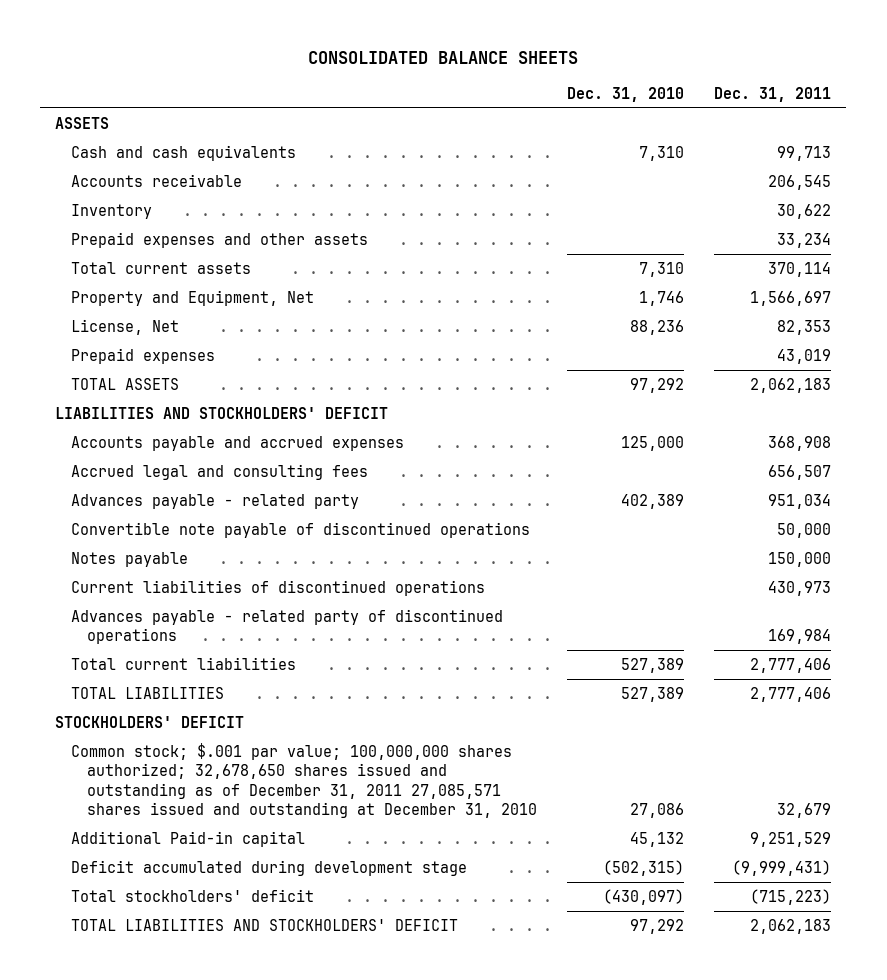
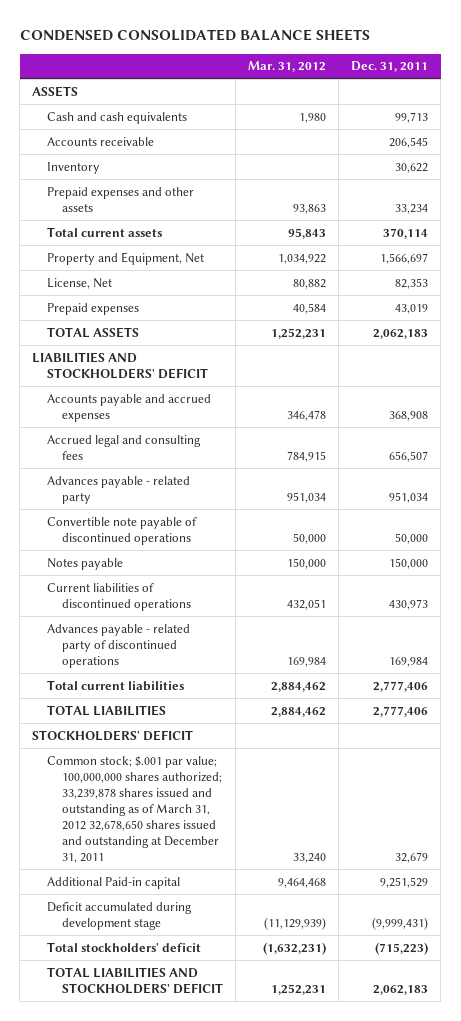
[308,50,579,64] CONSOLIDATED BALANCE SHEETS -> [19,29,370,42] CONDENSED CONSOLIDATED BALANCE SHEETS
[567,86,685,102] Dec. 31, 2010 -> none
none -> [247,61,326,73] Mar. 31, 2012
[71,743,538,818] Common stock; $.001 par value; 100,000,000 shares authorized; 32,678,650 shares issued and outstanding as of December 31, 2011 27,085,571 shares issued and outstanding at December 31, 2010 -> [47,755,222,863] Common stock; $.001 par value; 100,000,000 shares authorized; 33,239,878 shares issued and outstanding as of March 31, 2012 32,678,650 shares issued and outstanding at December 31, 2011

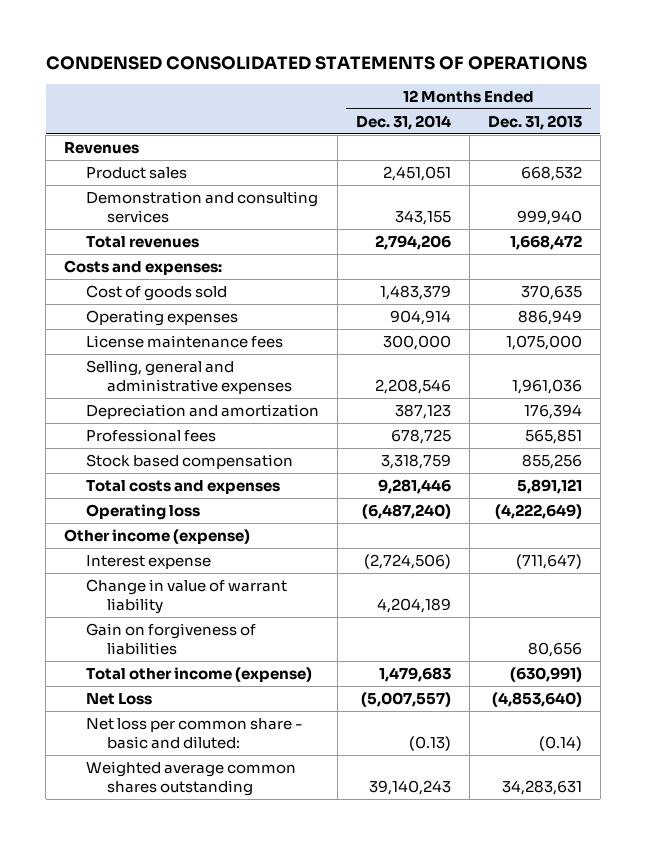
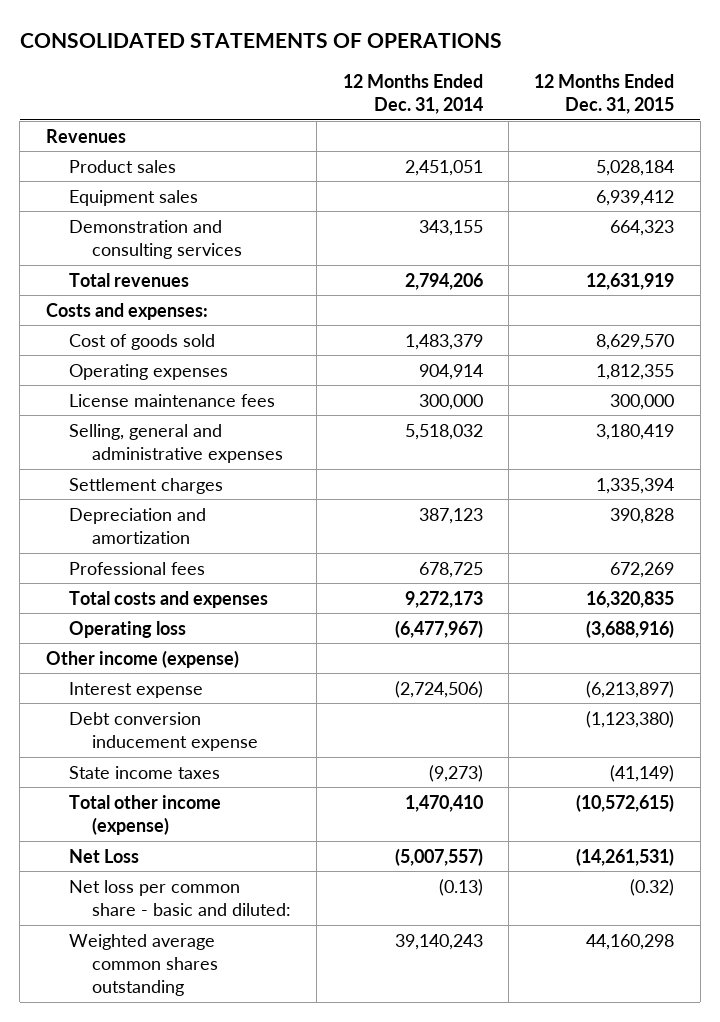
[45,55,587,70] CONDENSED CONSOLIDATED STATEMENTS OF OPERATIONS -> [19,32,502,48] CONSOLIDATED STATEMENTS OF OPERATIONS
[487,114,582,130] Dec. 31, 2013 -> none
none -> [534,73,675,115] 12 Months Ended Dec. 31, 2015
none -> [68,189,198,206] Equipment sales
[374,379,451,395] 2,208,546 -> [404,423,483,440] 5,518,032
none -> [68,477,223,494] Settlement charges
[85,453,293,469] Stock based compensation -> none
[377,478,451,494] 9,281,446 -> [404,590,483,608] 9,272,173
[361,503,451,519] (6,487,240) -> [394,619,483,638] (6,477,967)
[85,578,287,615] Change in value of warrant liability -> none
[85,622,256,656] Gain on forgiveness of liabilities -> none
none -> [68,711,258,752] Debt conversion inducement expense
none -> [68,765,220,779] State income taxes
[378,666,451,682] 1,479,683 -> [404,794,483,812] 1,470,410

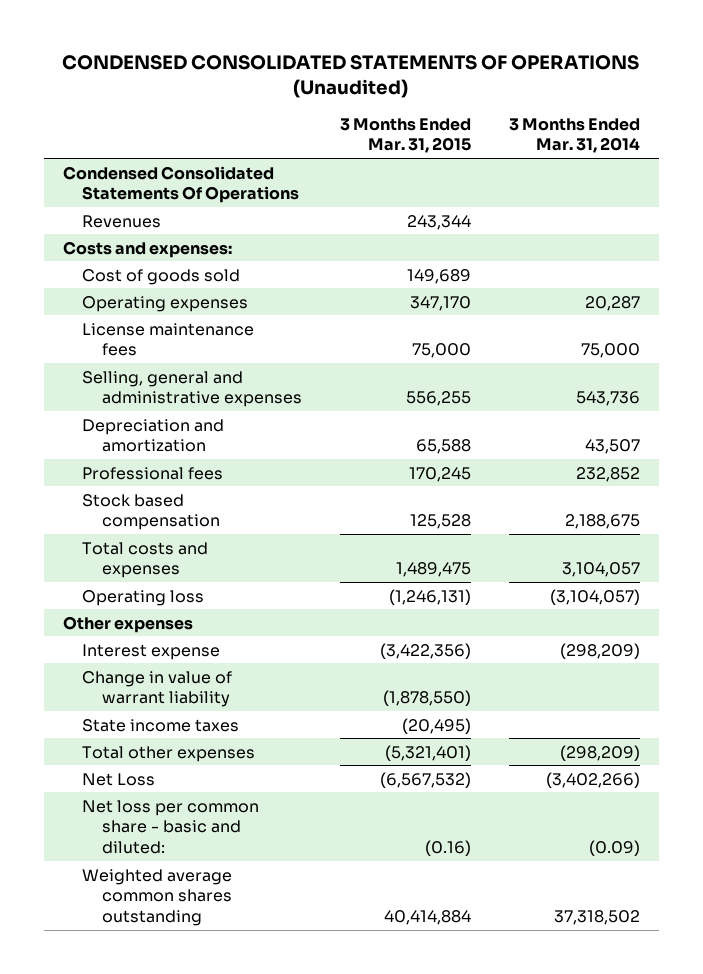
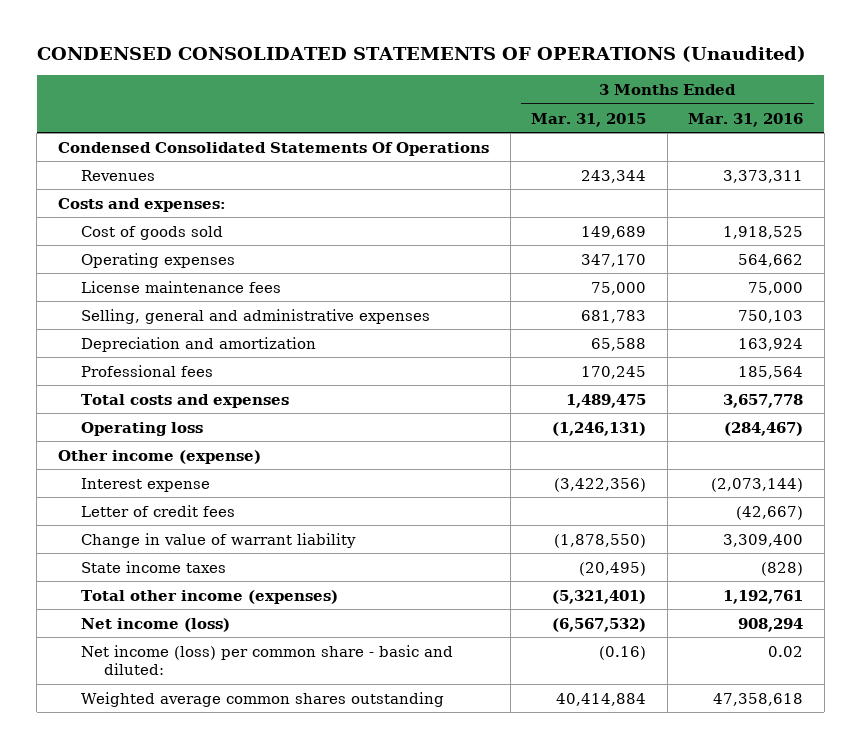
[509,117,641,154] 3 Months Ended Mar. 31, 2014 -> none
none -> [688,112,804,127] Mar. 31, 2016
[406,391,472,407] 556,255 -> [581,309,647,323] 681,783
[82,493,220,531] Stock based compensation -> none
[62,615,193,633] Other expenses -> [57,449,261,464] Other income (expense)
none -> [80,504,235,517] Letter of credit fees
[82,745,256,762] Total other expenses -> [80,589,338,604] Total other income (expenses)
[82,772,156,786] Net Loss -> [80,617,230,632] Net income (loss)
[82,799,260,854] Net loss per common share - basic and diluted: -> [80,644,453,675] Net income (loss) per common share - basic and diluted:

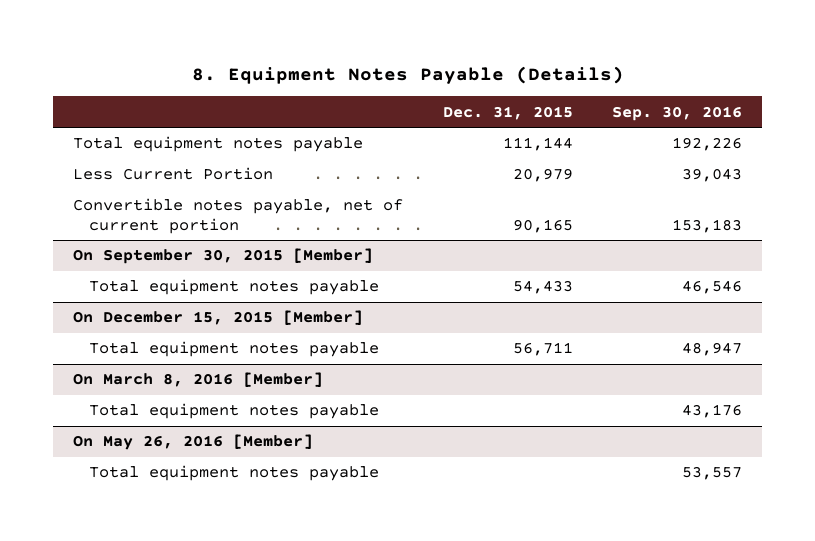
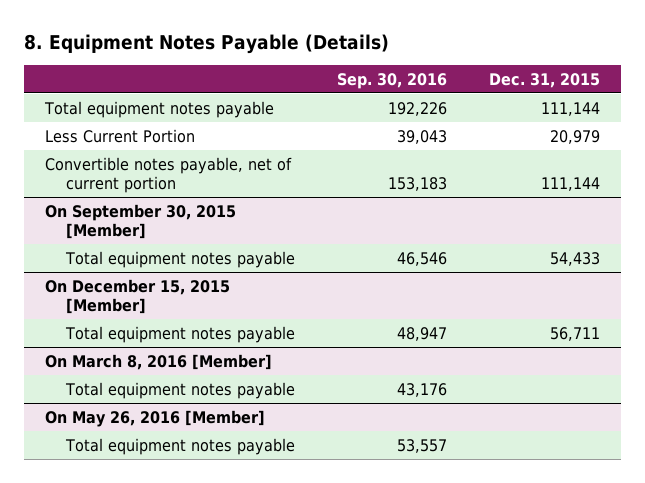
[512,218,573,233] 90,165 -> [541,176,601,191] 111,144

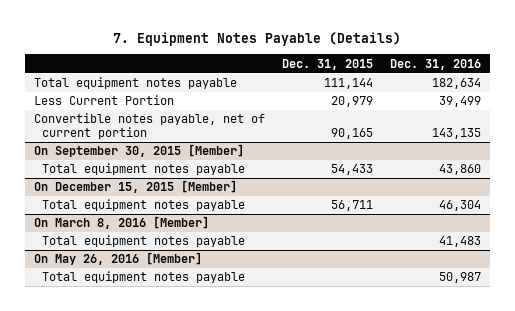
[23,33,389,54] 8. Equipment Notes Payable (Details) -> [113,31,402,46] 7. Equipment Notes Payable (Details)
[336,72,447,89] Sep. 30, 2016 -> none
none -> [390,58,482,70] Dec. 31, 2016
[541,176,601,191] 111,144 -> [330,128,373,140] 90,165

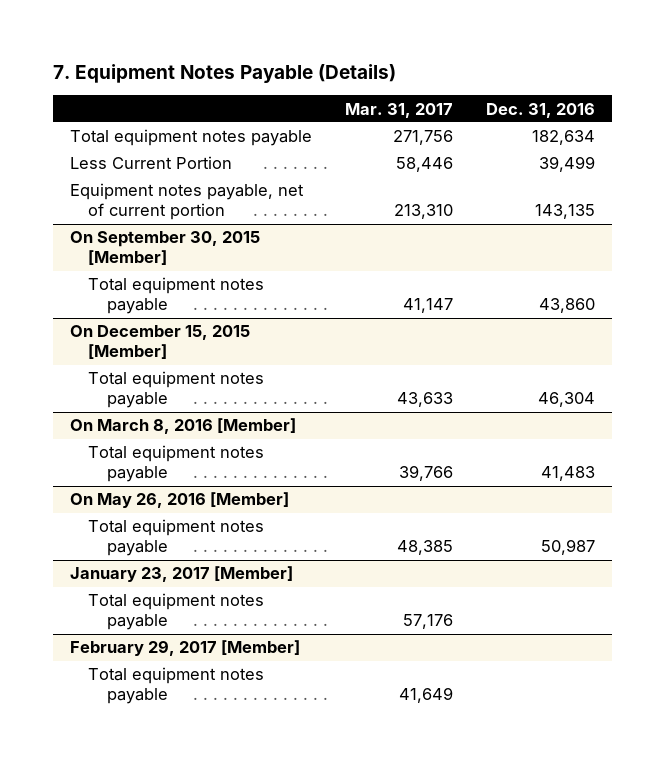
[281,58,373,70] Dec. 31, 2015 -> none
none -> [344,102,453,118] Mar. 31, 2017
[33,113,265,140] Convertible notes payable, net of current portion -> [69,183,304,221] Equipment notes payable, net of current portion
none -> [69,566,293,583] January 23, 2017 [Member]
none -> [88,593,265,631] Total equipment notes payable
none -> [69,640,300,657] February 29, 2017 [Member]
none -> [88,667,265,705] Total equipment notes payable

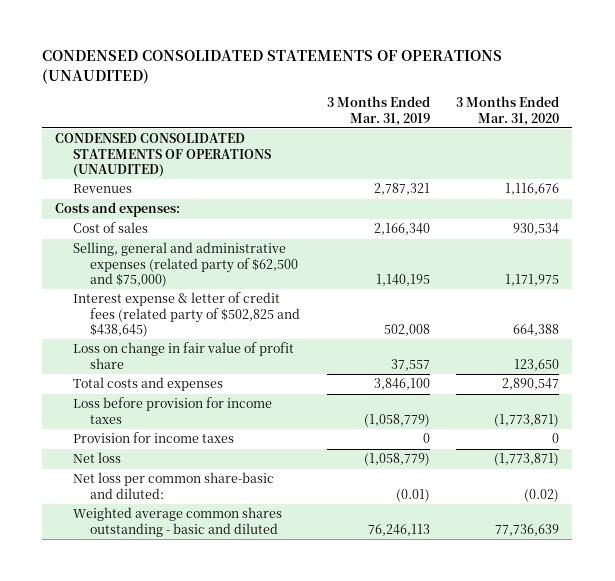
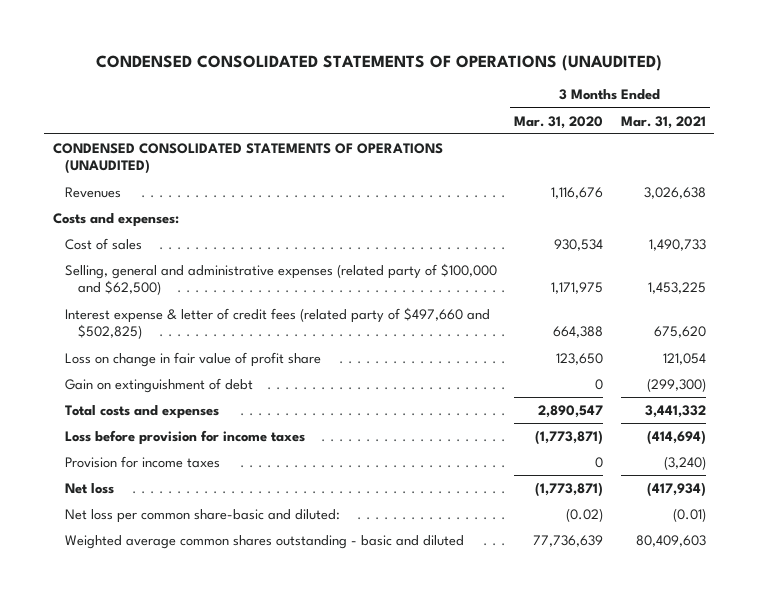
[326,96,430,126] 3 Months Ended Mar. 31, 2019 -> none
none -> [620,115,706,129] Mar. 31, 2021
[72,242,299,288] Selling, general and administrative expenses (related party of $62,500 and $75,000) -> [65,262,498,296] Selling, general and administrative expenses (related party of $100,000 and $62,500)
[72,292,301,338] Interest expense & letter of credit fees (related party of $502,825 and $438,645) -> [65,306,491,340] Interest expense & letter of credit fees (related party of $497,660 and $502,825)
none -> [65,377,254,393] Gain on extinguishment of debt

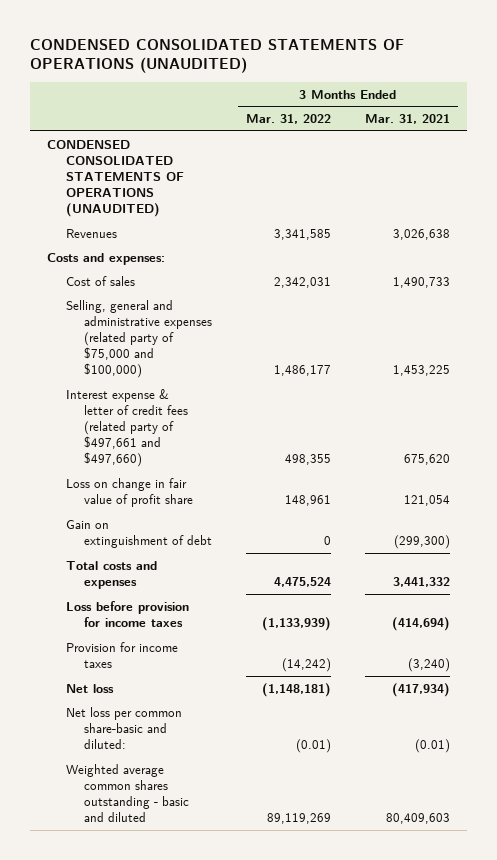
[514,115,604,129] Mar. 31, 2020 -> none
none -> [246,113,332,124] Mar. 31, 2022
[65,262,498,296] Selling, general and administrative expenses (related party of $100,000 and $62,500) -> [65,299,213,379] Selling, general and administrative expenses (related party of $75,000 and $100,000)
[65,306,491,340] Interest expense & letter of credit fees (related party of $497,660 and $502,825) -> [65,388,189,468] Interest expense & letter of credit fees (related party of $497,661 and $497,660)

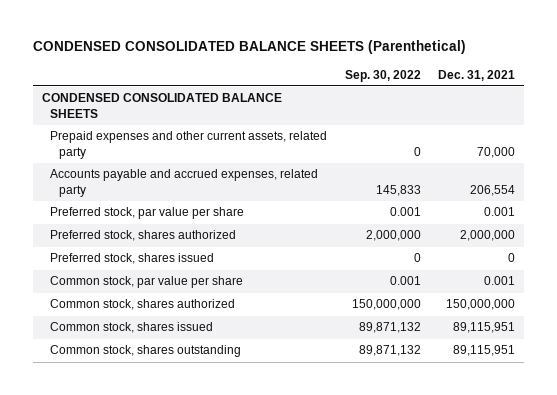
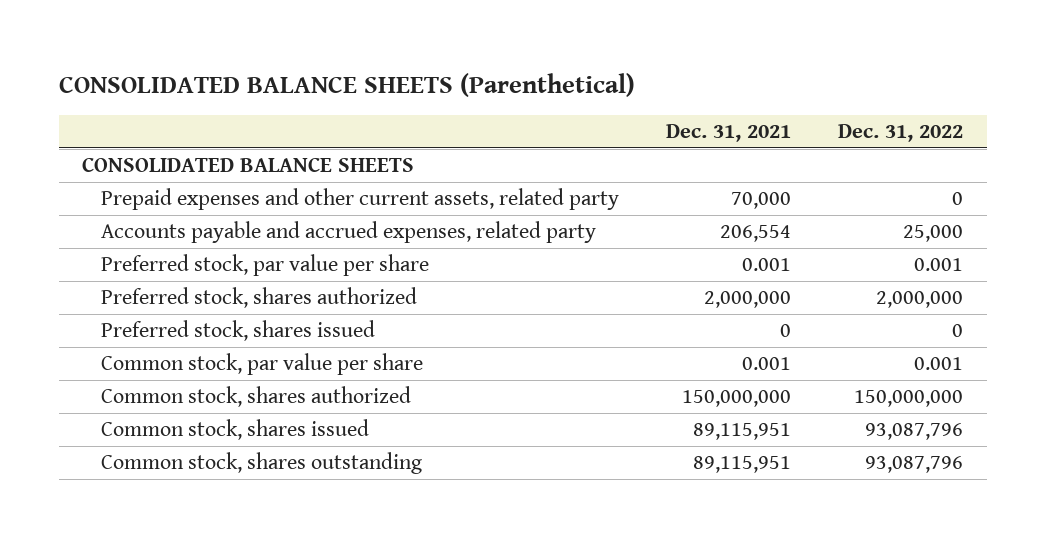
[32,40,466,55] CONDENSED CONSOLIDATED BALANCE SHEETS (Parenthetical) -> [58,72,635,97] CONSOLIDATED BALANCE SHEETS (Parenthetical)
[344,69,421,82] Sep. 30, 2022 -> none
none -> [838,124,964,143] Dec. 31, 2022
[41,93,282,118] CONDENSED CONSOLIDATED BALANCE SHEETS -> [82,157,415,173] CONSOLIDATED BALANCE SHEETS

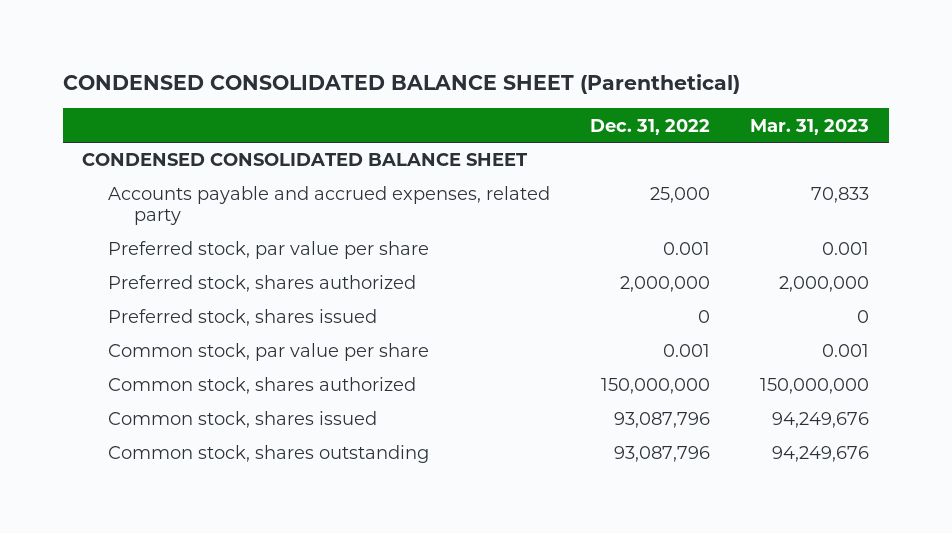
[58,72,635,97] CONSOLIDATED BALANCE SHEETS (Parenthetical) -> [62,74,740,95] CONDENSED CONSOLIDATED BALANCE SHEET (Parenthetical)
[665,124,791,143] Dec. 31, 2021 -> none
none -> [750,118,870,135] Mar. 31, 2023
[100,188,619,211] Prepaid expenses and other current assets, related party -> none
[82,157,415,173] CONSOLIDATED BALANCE SHEETS -> [82,153,529,167] CONDENSED CONSOLIDATED BALANCE SHEET

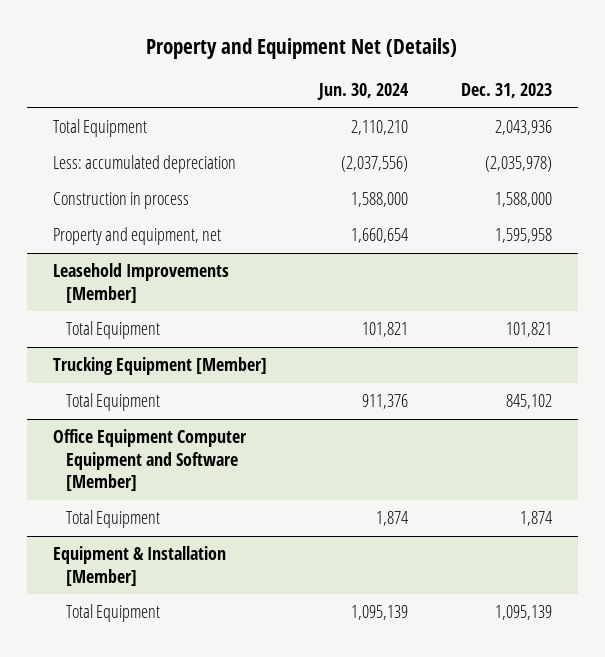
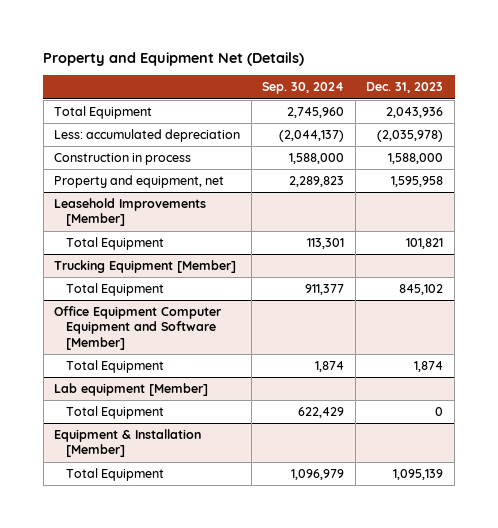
[317,83,410,101] Jun. 30, 2024 -> none
none -> [262,82,345,95] Sep. 30, 2024
none -> [54,383,209,397] Lab equipment [Member]
none -> [65,406,164,420] Total Equipment

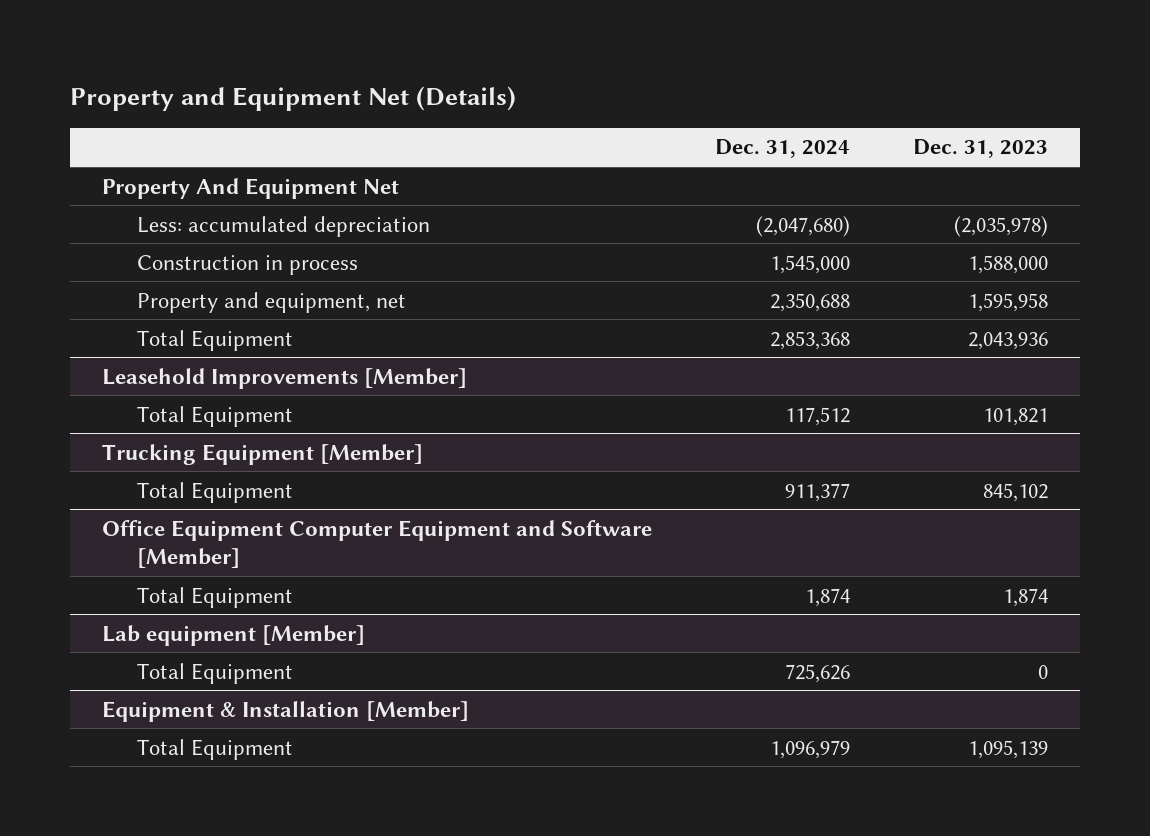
[262,82,345,95] Sep. 30, 2024 -> none
none -> [714,139,850,159] Dec. 31, 2024
none -> [101,177,399,199] Property And Equipment Net
[54,106,153,120] Total Equipment -> [137,329,294,351] Total Equipment

